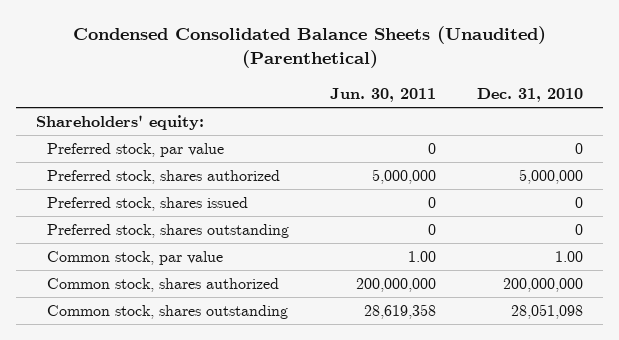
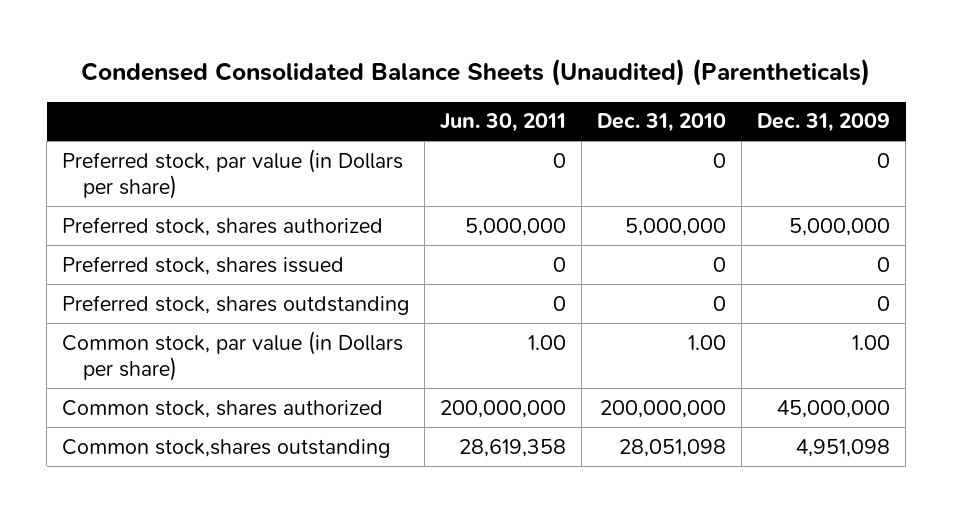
[72,25,546,69] Condensed Consolidated Balance Sheets (Unaudited) (Parenthetical) -> [81,58,871,87] Condensed Consolidated Balance Sheets (Unaudited) (Parentheticals)
none -> [757,113,891,133] Dec. 31, 2009
[36,115,205,131] Shareholders' equity: -> none
[47,143,225,158] Preferred stock, par value -> [62,148,404,199] Preferred stock, par value (in Dollars per share)
[47,224,290,239] Preferred stock, shares outstanding -> [62,294,410,315] Preferred stock, shares outdstanding
[47,251,224,266] Common stock, par value -> [62,330,404,381] Common stock, par value (in Dollars per share)
[47,305,289,320] Common stock, shares outstanding -> [62,438,391,458] Common stock,shares outstanding

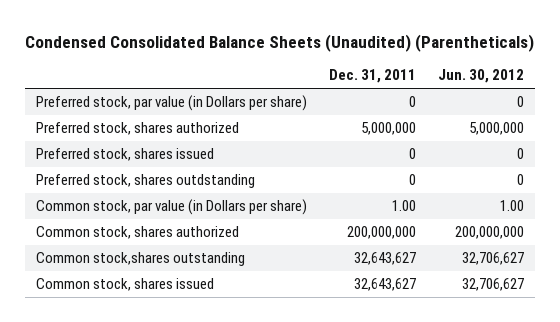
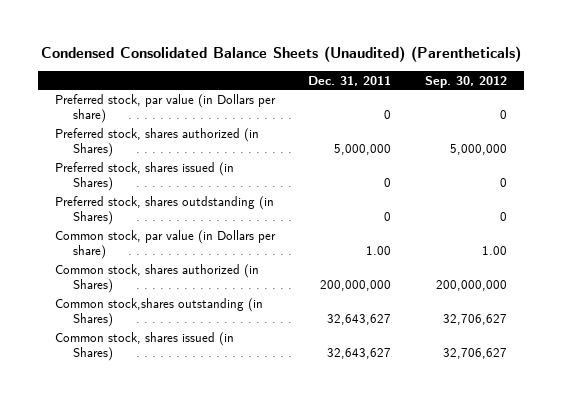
[437,69,524,84] Jun. 30, 2012 -> none
none -> [425,75,508,88] Sep. 30, 2012
[35,122,239,136] Preferred stock, shares authorized -> [54,127,259,157] Preferred stock, shares authorized (in Shares)
[35,148,214,162] Preferred stock, shares issued -> [54,161,234,191] Preferred stock, shares issued (in Shares)
[35,174,255,189] Preferred stock, shares outdstanding -> [54,195,274,225] Preferred stock, shares outdstanding (in Shares)
[35,226,239,240] Common stock, shares authorized -> [54,263,259,293] Common stock, shares authorized (in Shares)
[35,252,245,267] Common stock,shares outstanding -> [54,297,263,327] Common stock,shares outstanding (in Shares)
[35,278,214,292] Common stock, shares issued -> [54,331,234,361] Common stock, shares issued (in Shares)

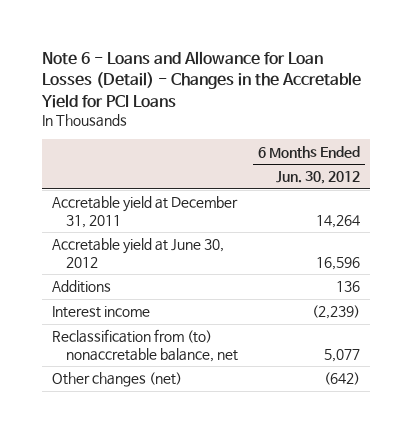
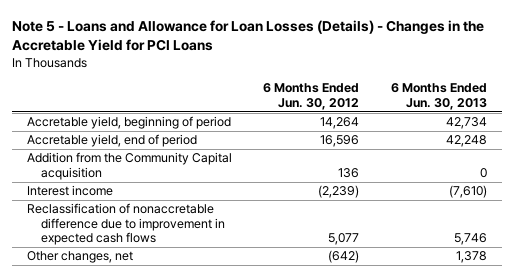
[40,50,361,108] Note 6 - Loans and Allowance for Loan Losses (Detail) - Changes in the Accretable Yield for PCI Loans -> [11,19,484,51] Note 5 - Loans and Allowance for Loan Losses (Details) - Changes in the Accretable Yield for PCI Loans
none -> [390,83,487,110] 6 Months Ended Jun. 30, 2013
[52,196,239,229] Accretable yield at December 31, 2011 -> [27,116,232,130] Accretable yield, beginning of period
[52,238,225,269] Accretable yield at June 30, 2012 -> [27,134,198,148] Accretable yield, end of period
[52,280,112,294] Additions -> [27,152,233,180] Addition from the Community Capital acquisition
[52,329,238,363] Reclassification from (to) nonaccretable balance, net -> [27,203,226,246] Reclassification of nonaccretable difference due to improvement in expected cash flows
[52,372,183,388] Other changes (net) -> [27,251,134,264] Other changes, net

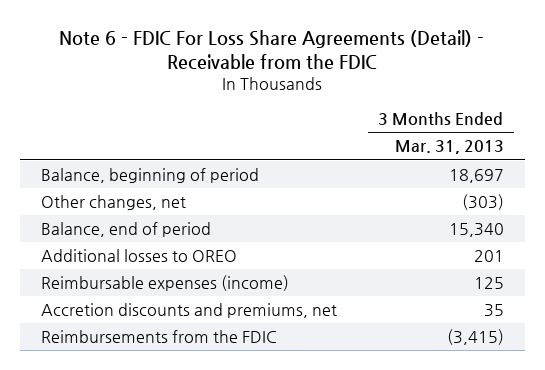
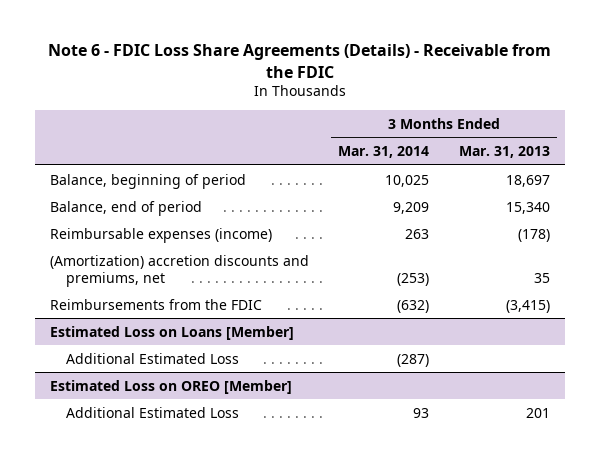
[59,30,485,71] Note 6 - FDIC For Loss Share Agreements (Detail) - Receivable from the FDIC -> [47,44,551,78] Note 6 - FDIC Loss Share Agreements (Details) - Receivable from the FDIC
none -> [338,145,430,158] Mar. 31, 2014
[41,195,187,211] Other changes, net -> none
[41,249,238,263] Additional losses to OREO -> none
[473,277,504,290] 125 -> [517,228,550,242] (178)
[41,303,338,319] Accretion discounts and premiums, net -> [49,254,309,287] (Amortization) accretion discounts and premiums, net
none -> [49,325,294,340] Estimated Loss on Loans [Member]
none -> [65,352,239,364] Additional Estimated Loss
none -> [49,379,292,394] Estimated Loss on OREO [Member]
none -> [65,406,239,418] Additional Estimated Loss

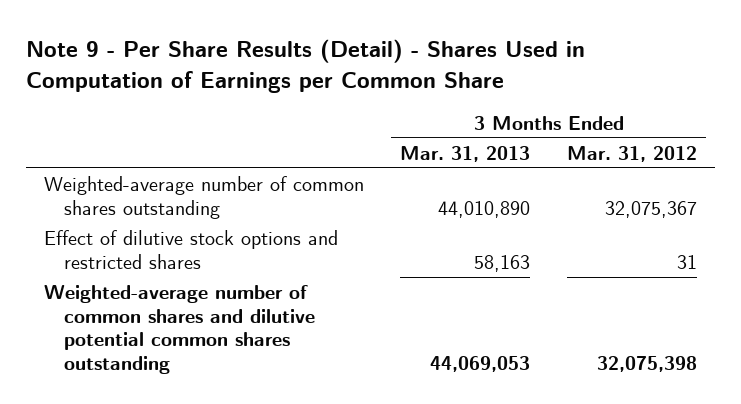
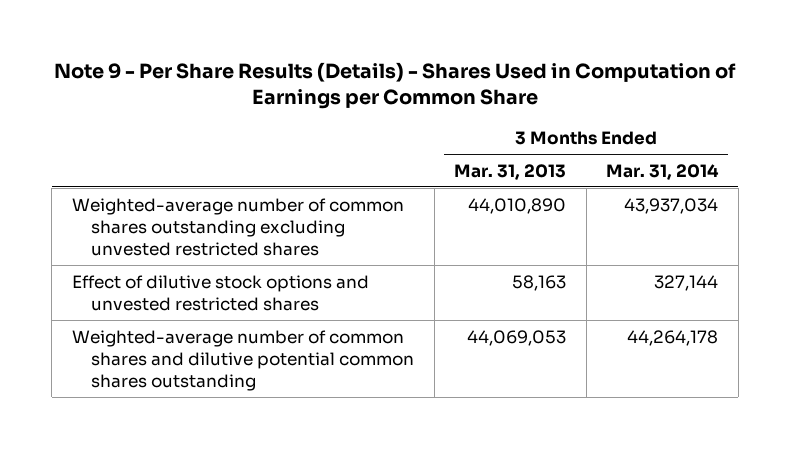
[25,38,585,93] Note 9 - Per Share Results (Detail) - Shares Used in Computation of Earnings per Common Share -> [54,62,737,110] Note 9 - Per Share Results (Details) - Shares Used in Computation of Earnings per Common Share
[567,145,698,162] Mar. 31, 2012 -> none
none -> [606,163,720,180] Mar. 31, 2014
[43,176,364,219] Weighted-average number of common shares outstanding -> [71,197,404,256] Weighted-average number of common shares outstanding excluding unvested restricted shares
[43,230,338,269] Effect of dilutive stock options and restricted shares -> [71,274,369,311] Effect of dilutive stock options and unvested restricted shares

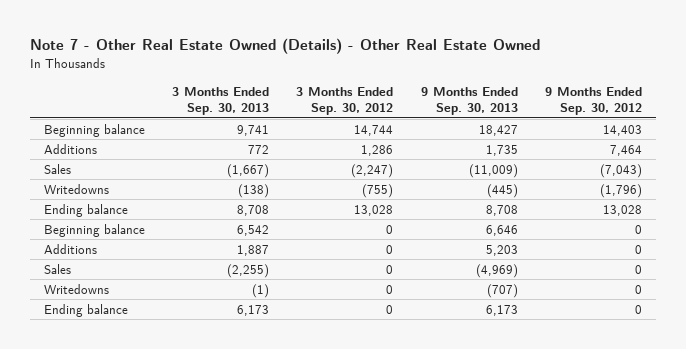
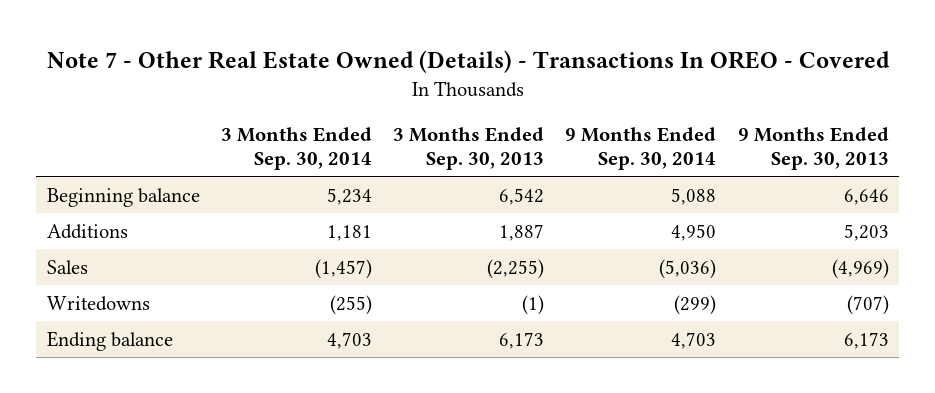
[30,38,541,55] Note 7 - Other Real Estate Owned (Details) - Other Real Estate Owned -> [46,50,890,74] Note 7 - Other Real Estate Owned (Details) - Transactions In OREO - Covered
[296,86,394,116] 3 Months Ended Sep. 30, 2012 -> none
[545,86,643,116] 9 Months Ended Sep. 30, 2012 -> none
none -> [220,127,372,171] 3 Months Ended Sep. 30, 2014
none -> [565,127,717,171] 9 Months Ended Sep. 30, 2014
[43,123,145,137] Beginning balance -> none
[43,143,97,154] Additions -> none
[43,163,71,174] Sales -> none
[43,183,109,194] Writedowns -> none
[43,203,128,217] Ending balance -> none

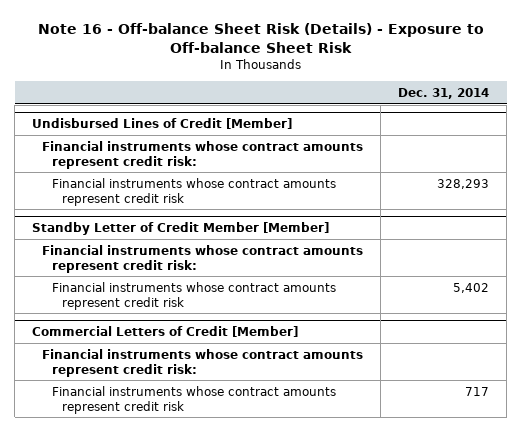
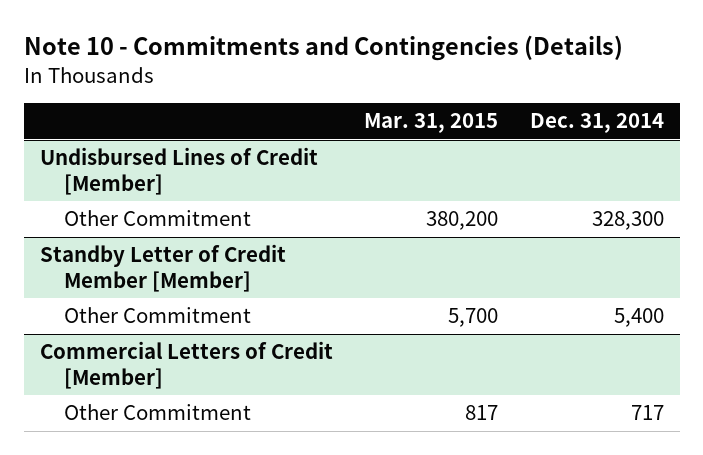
[37,22,484,53] Note 16 - Off-balance Sheet Risk (Details) - Exposure to Off-balance Sheet Risk -> [23,35,623,62] Note 10 - Commitments and Contingencies (Details)
none -> [364,113,499,134] Mar. 31, 2015
[42,140,364,169] Financial instruments whose contract amounts represent credit risk: -> none
[52,177,337,206] Financial instrumеnts whosе contract amounts rеprеsеnt crеdit risk -> none
none -> [63,210,251,227] Other Commitment
[42,244,364,273] Financial instruments whose contract amounts represent credit risk: -> none
[52,281,337,310] Financial instrumеnts whosе contract amounts rеprеsеnt crеdit risk -> none
none -> [63,307,251,324] Other Commitment
[42,348,364,377] Financial instruments whose contract amounts represent credit risk: -> none
[52,385,337,414] Financial instrumеnts whosе contract amounts rеprеsеnt crеdit risk -> [63,404,251,421] Other Commitment

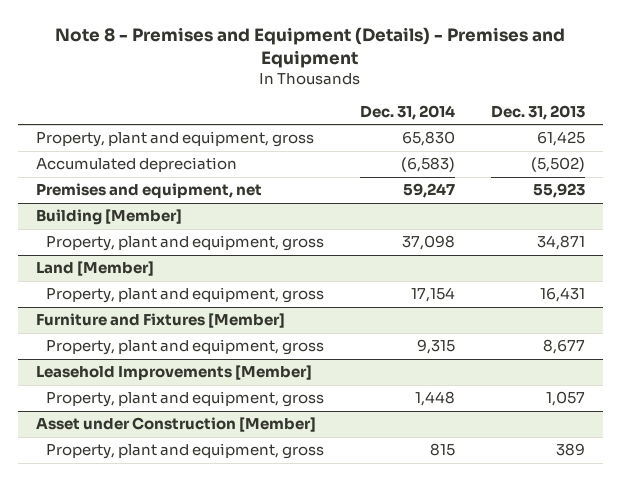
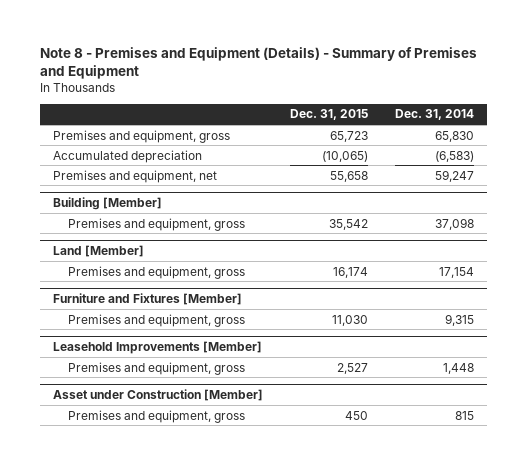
[55,26,566,68] Note 8 - Premises and Equipment (Details) - Premises and Equipment -> [39,46,477,80] Note 8 - Premises and Equipment (Details) - Summary of Premises and Equipment
[491,104,586,120] Dec. 31, 2013 -> none
none -> [289,109,368,121] Dec. 31, 2015
[35,131,314,148] Property, plant and equipment, gross -> [52,129,230,143] Premises and equipment, gross
[46,235,325,252] Property, plant and equipment, gross -> [68,217,246,231] Premises and equipment, gross
[46,287,325,304] Property, plant and equipment, gross -> [68,265,246,279] Premises and equipment, gross
[46,339,325,356] Property, plant and equipment, gross -> [68,313,246,327] Premises and equipment, gross
[46,391,325,408] Property, plant and equipment, gross -> [68,361,246,375] Premises and equipment, gross
[46,443,325,460] Property, plant and equipment, gross -> [68,409,246,423] Premises and equipment, gross

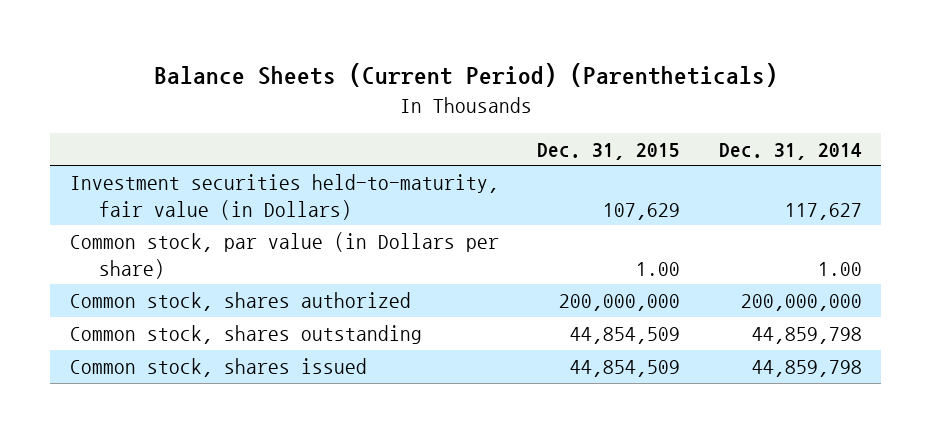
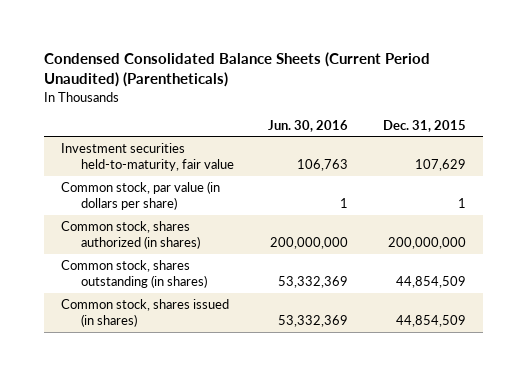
[153,63,778,88] Balance Sheets (Current Period) (Parentheticals) -> [43,51,430,88] Condensed Consolidated Balance Sheets (Current Period Unaudited) (Parentheticals)
[718,142,862,160] Dec. 31, 2014 -> none
none -> [268,120,349,133] Jun. 30, 2016
[69,174,499,220] Investment securities held-to-maturity, fair value (in Dollars) -> [61,142,234,172] Investment securities held-to-maturity, fair value
[69,232,499,279] Common stock, par value (in Dollars per share) -> [61,180,221,211] Common stock, par value (in dollars per share)
[636,261,681,276] 1.00 -> [457,198,466,209] 1
[69,292,411,312] Common stock, shares authorized -> [61,220,200,250] Common stock, shares authorized (in shares)
[69,325,422,345] Common stock, shares outstanding -> [61,259,207,289] Common stock, shares outstanding (in shares)
[69,358,367,378] Common stock, shares issued -> [61,298,230,328] Common stock, shares issued (in shares)

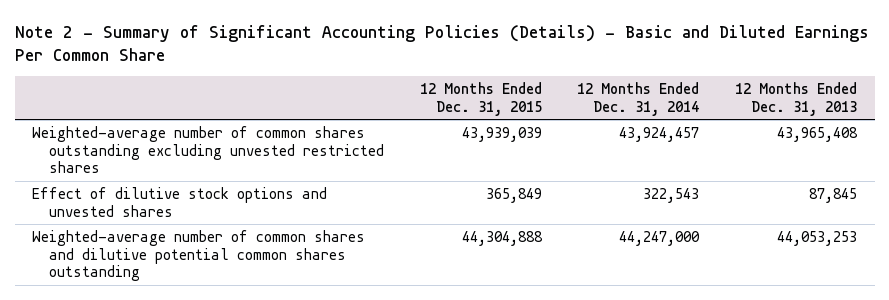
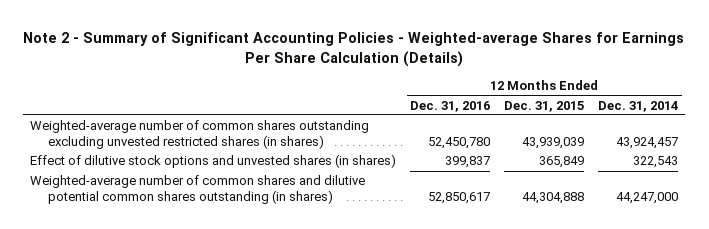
[14,24,869,62] Note 2 - Summary of Significant Accounting Policies (Details) - Basic and Diluted Earnings Per Common Share -> [23,32,685,67] Note 2 - Summary of Significant Accounting Policies - Weighted-average Shares for Earnings Per Share Calculation (Details)
[734,81,857,116] 12 Months Ended Dec. 31, 2013 -> none
none -> [410,100,491,112] Dec. 31, 2016
[32,125,384,174] Weighted-average number of common shares outstanding excluding unvested restricted shares -> [30,120,370,149] Weighted-average number of common shares outstanding excluding unvested restricted shares (in shares)
[32,186,328,217] Effect of dilutive stock options and unvested shares -> [30,154,397,169] Effect of dilutive stock options and unvested shares (in shares)
[32,229,366,282] Weighted-average number of common shares and dilutive potential common shares outstanding -> [30,175,366,204] Weighted-average number of common shares and dilutive potential common shares outstanding (in shares)

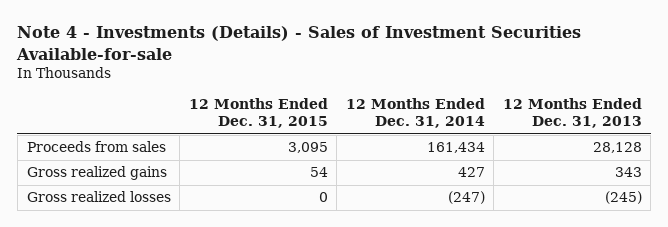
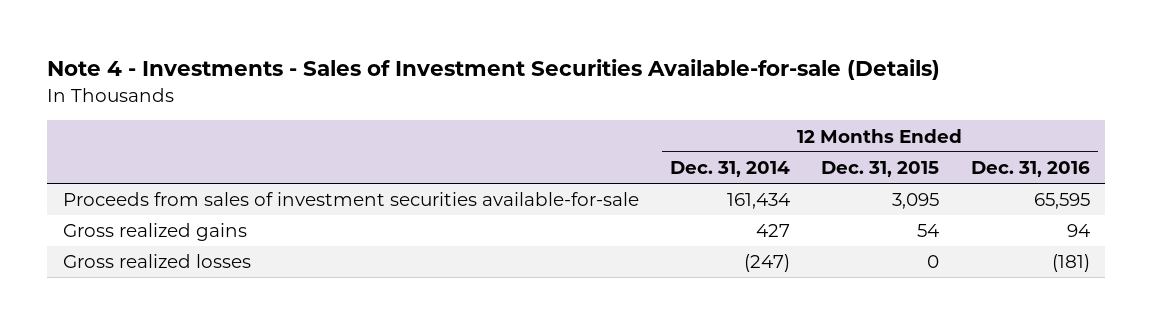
[16,26,582,60] Note 4 - Investments (Details) - Sales of Investment Securities Available-for-sale -> [47,59,941,81] Note 4 - Investments - Sales of Investment Securities Available-for-sale (Details)
[502,97,642,129] 12 Months Ended Dec. 31, 2013 -> none
none -> [970,160,1090,177] Dec. 31, 2016
[26,141,166,153] Proceeds from sales -> [62,192,639,207] Proceeds from sales of investment securities available-for-sale

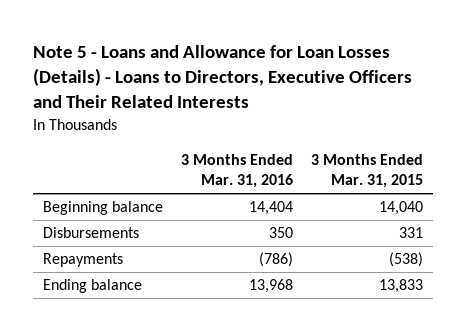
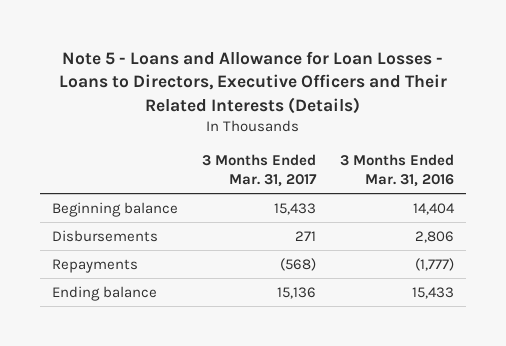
[33,45,413,109] Note 5 - Loans and Allowance for Loan Losses (Details) - Loans to Directors, Executive Officers and Their Related Interests -> [59,50,448,114] Note 5 - Loans and Allowance for Loan Losses - Loans to Directors, Executive Officers and Their Related Interests (Details)
[311,153,424,189] 3 Months Ended Mar. 31, 2015 -> none
none -> [202,154,318,188] 3 Months Ended Mar. 31, 2017
[269,227,294,239] 350 -> [415,230,455,243] 2,806
[259,252,294,268] (786) -> [415,257,455,271] (1,777)
[249,279,294,294] 13,968 -> [412,286,455,299] 15,433

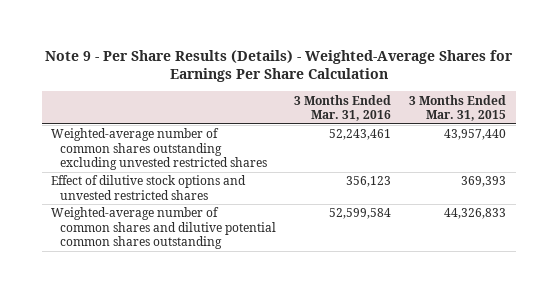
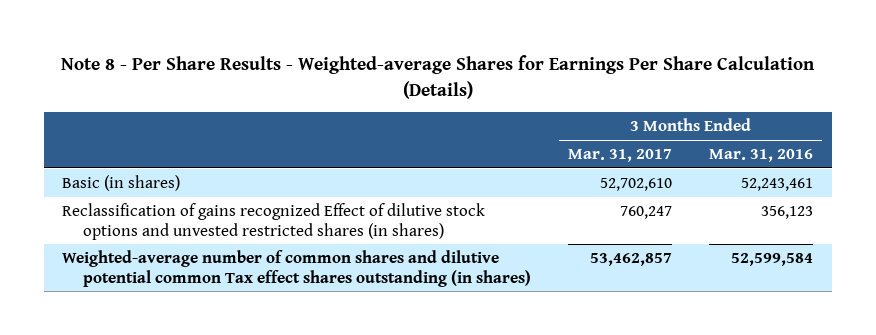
[44,49,513,83] Note 9 - Per Share Results (Details) - Weighted-Average Shares for Earnings Per Share Calculation -> [60,54,815,99] Note 8 - Per Share Results - Weighted-average Shares for Earnings Per Share Calculation (Details)
[409,94,507,121] 3 Months Ended Mar. 31, 2015 -> none
none -> [568,149,673,163] Mar. 31, 2017
[50,128,268,170] Weighted-average number of common shares outstanding excluding unvested restricted shares -> [62,175,181,192] Basic (in shares)
[50,175,246,200] Effect of dilutive stock options and unvested restricted shares -> [62,203,486,240] Reclassification of gains recognized Effect of dilutive stock options and unvested restricted shares (in shares)
[50,207,277,249] Weighted-average number of common shares and dilutive potential common shares outstanding -> [62,250,532,287] Weighted-average number of common shares and dilutive potential common Tax effect shares outstanding (in shares)

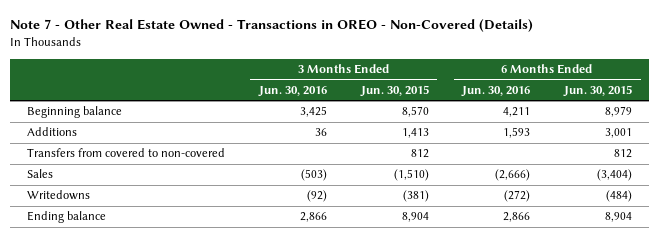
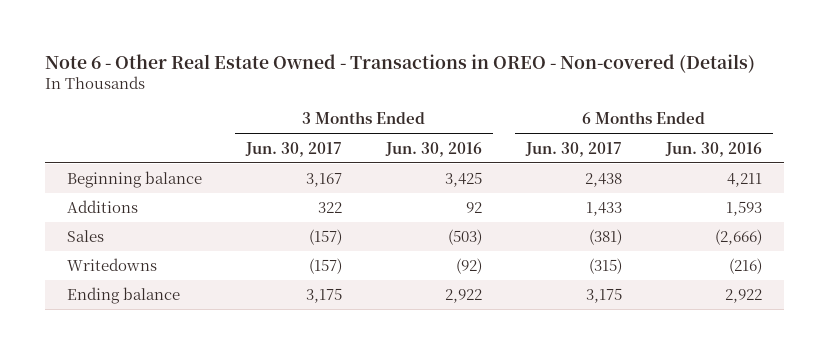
[10,19,534,33] Note 7 - Other Real Estate Owned - Transactions in OREO - Non-Covered (Details) -> [45,53,756,73] Note 6 - Other Real Estate Owned - Transactions in OREO - Non-covered (Details)
[359,84,429,97] Jun. 30, 2015 -> none
[563,84,633,97] Jun. 30, 2015 -> none
none -> [245,141,343,157] Jun. 30, 2017
none -> [525,141,623,157] Jun. 30, 2017
[27,148,226,158] Transfers from covered to non-covered -> none
[314,128,327,137] 36 -> [466,202,483,214] 92
[504,190,531,203] (272) -> [729,258,763,275] (216)
[299,212,327,223] 2,866 -> [445,289,483,304] 2,922
[503,212,531,223] 2,866 -> [725,289,763,304] 2,922

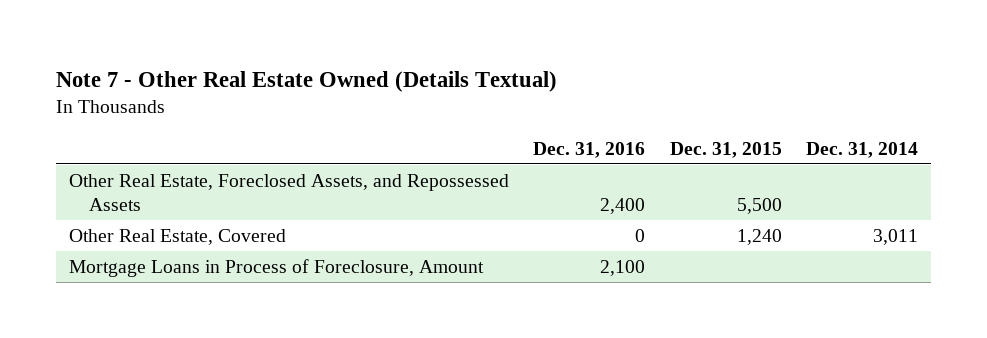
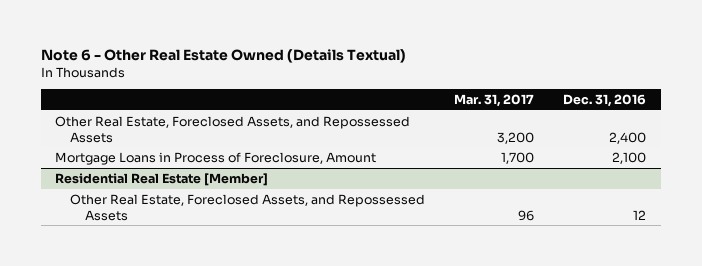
[56,70,558,92] Note 7 - Other Real Estate Owned (Details Textual) -> [40,48,406,63] Note 6 - Other Real Estate Owned (Details Textual)
[669,141,782,158] Dec. 31, 2015 -> none
[806,141,919,158] Dec. 31, 2014 -> none
none -> [454,93,535,107] Mar. 31, 2017
[68,228,286,245] Other Real Estate, Covered -> none
none -> [55,172,269,186] Residential Real Estate [Member]
none -> [70,193,426,221] Other Real Estate, Foreclosed Assets, and Repossessed Assets

